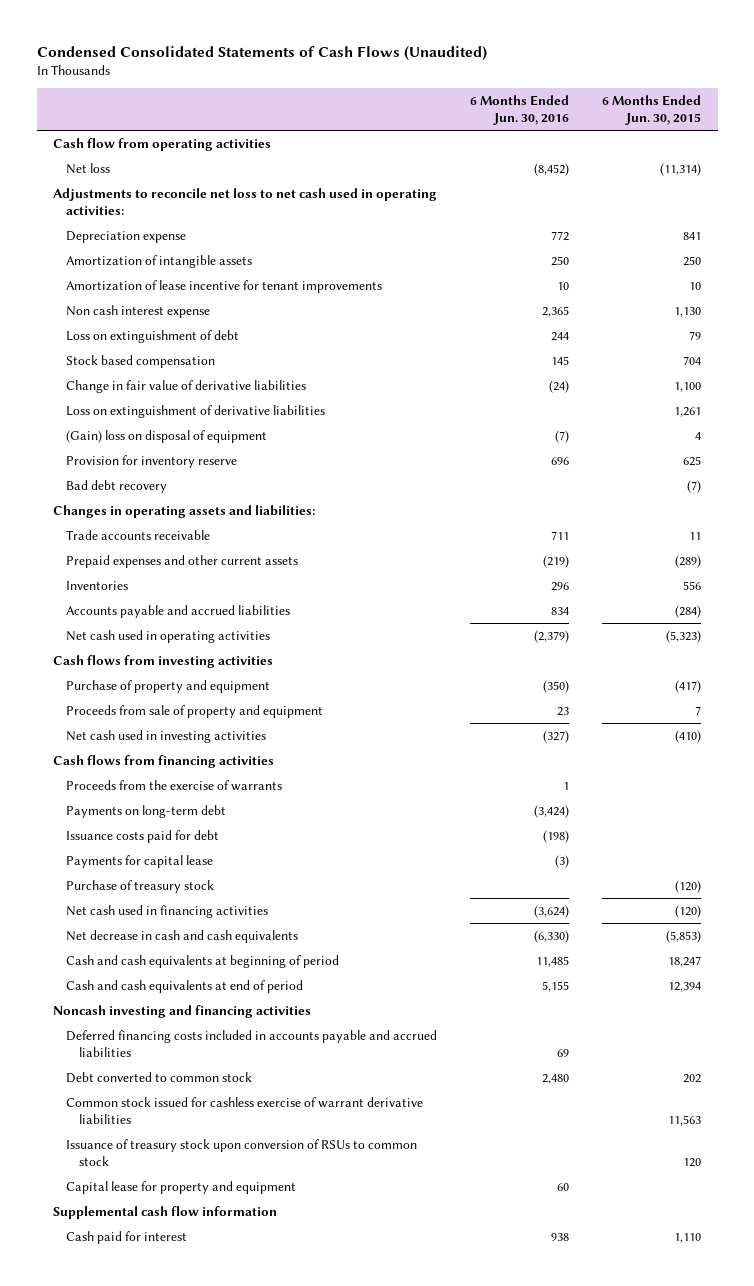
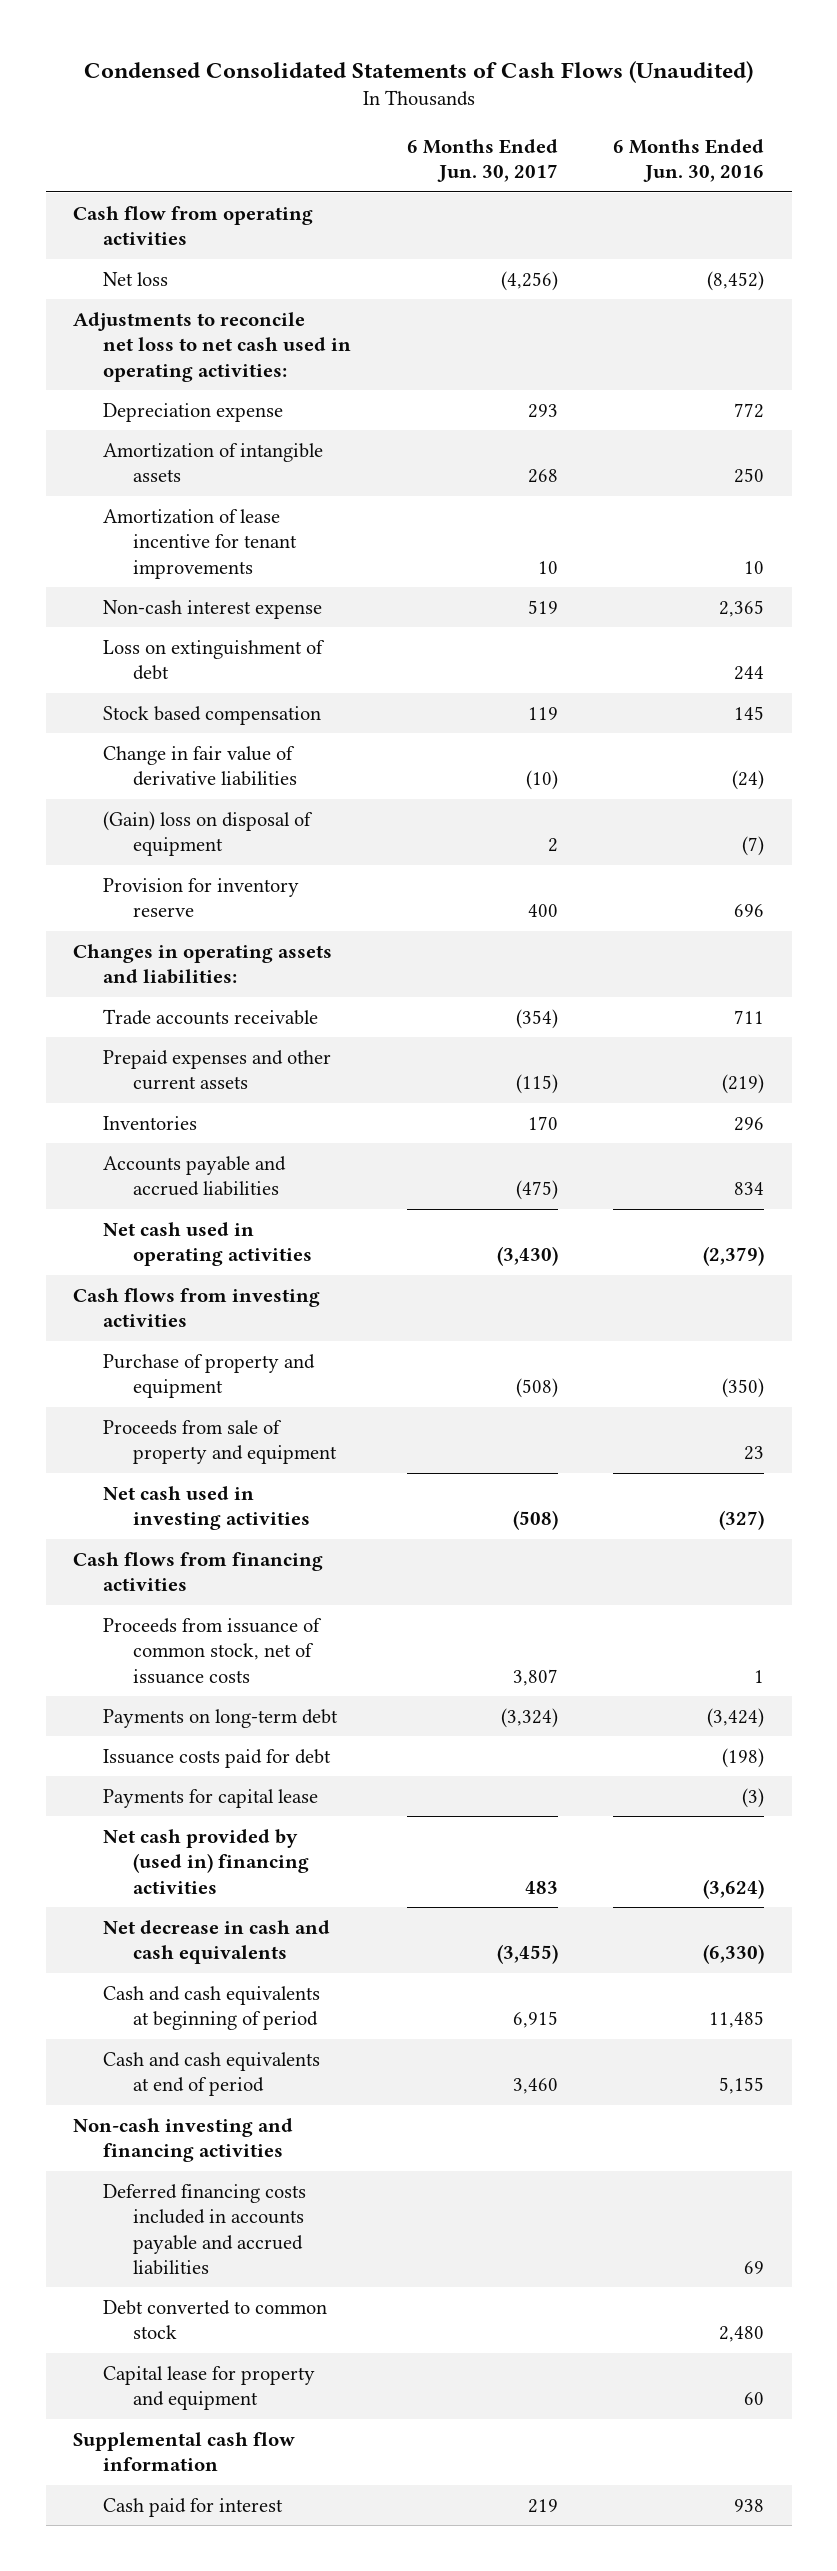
[602,95,702,126] 6 Months Ended Jun. 30, 2015 -> none
none -> [406,138,558,183] 6 Months Ended Jun. 30, 2017
[66,304,211,318] Non cash interest expense -> [103,599,323,619] Non-cash interest expense
[66,404,326,418] Loss on extinguishment of derivative liabilities -> none
[66,479,168,493] Bad debt recovery -> none
[66,779,283,791] Proceeds from the exercise of warrants -> none
none -> [103,1617,323,1684] Proceeds from issuance of common stock, net of issuance costs
[66,879,215,893] Purchase of treasury stock -> none
[66,904,269,918] Net cash used in financing activities -> [103,1828,310,1894] Net cash provided by (used in) financing activities
[53,1004,312,1018] Noncash investing and financing activities -> [73,2117,294,2163] Non-cash investing and financing activities
[66,1096,424,1124] Common stock issued for cashless exercise of warrant derivative liabilities -> none
[66,1138,418,1166] Issuance of treasury stock upon conversion of RSUs to common stock -> none

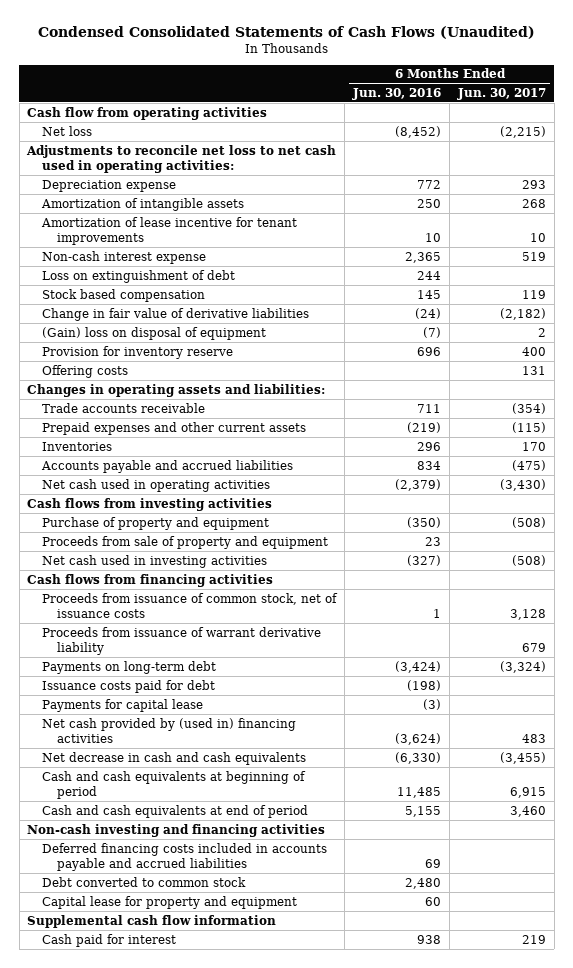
[500,270,558,291] (4,256) -> [499,125,546,138] (2,215)
[525,770,558,791] (10) -> [499,307,546,320] (2,182)
none -> [42,364,129,378] Offering costs
[512,1668,558,1686] 3,807 -> [509,608,546,620] 3,128
none -> [42,626,322,655] Proceeds from issuance of warrant derivative liability

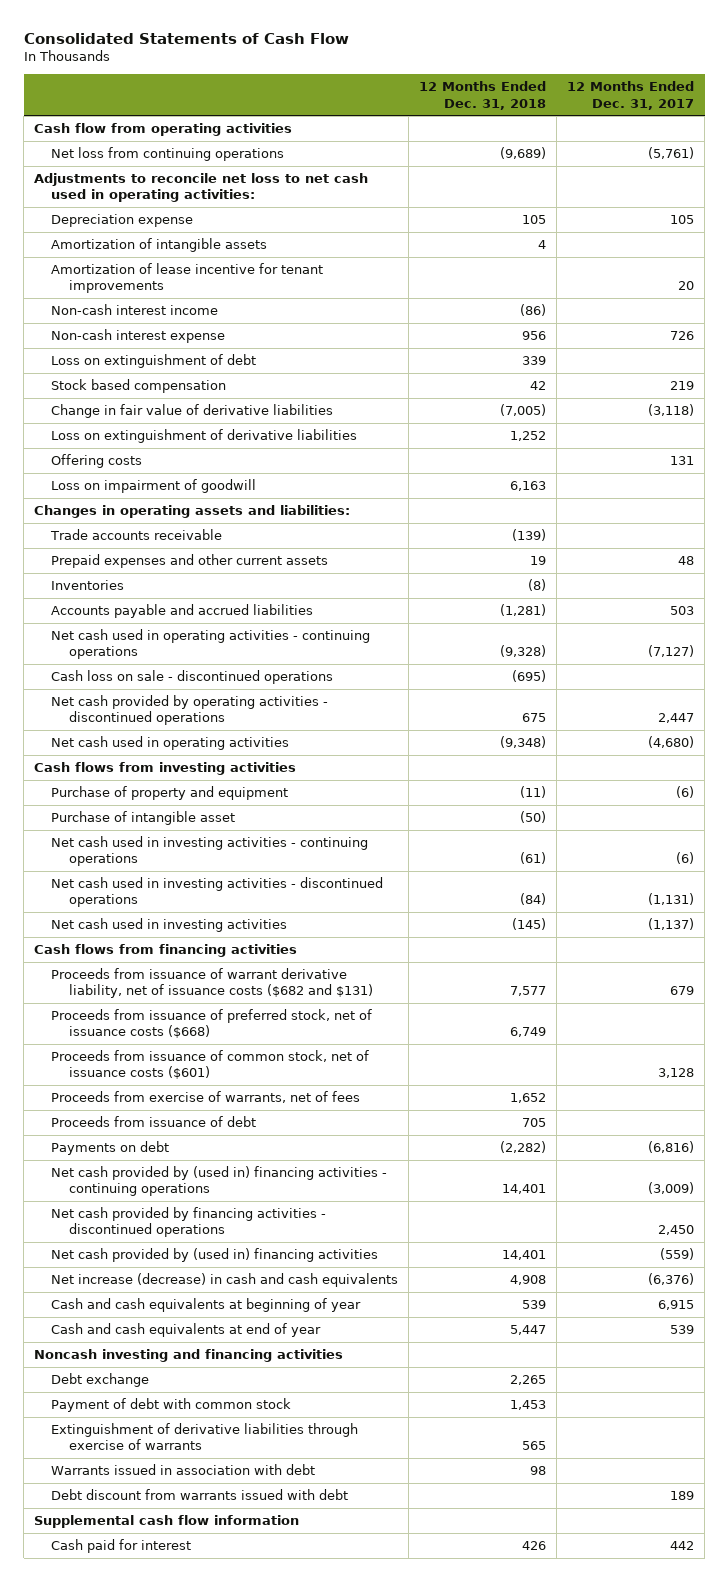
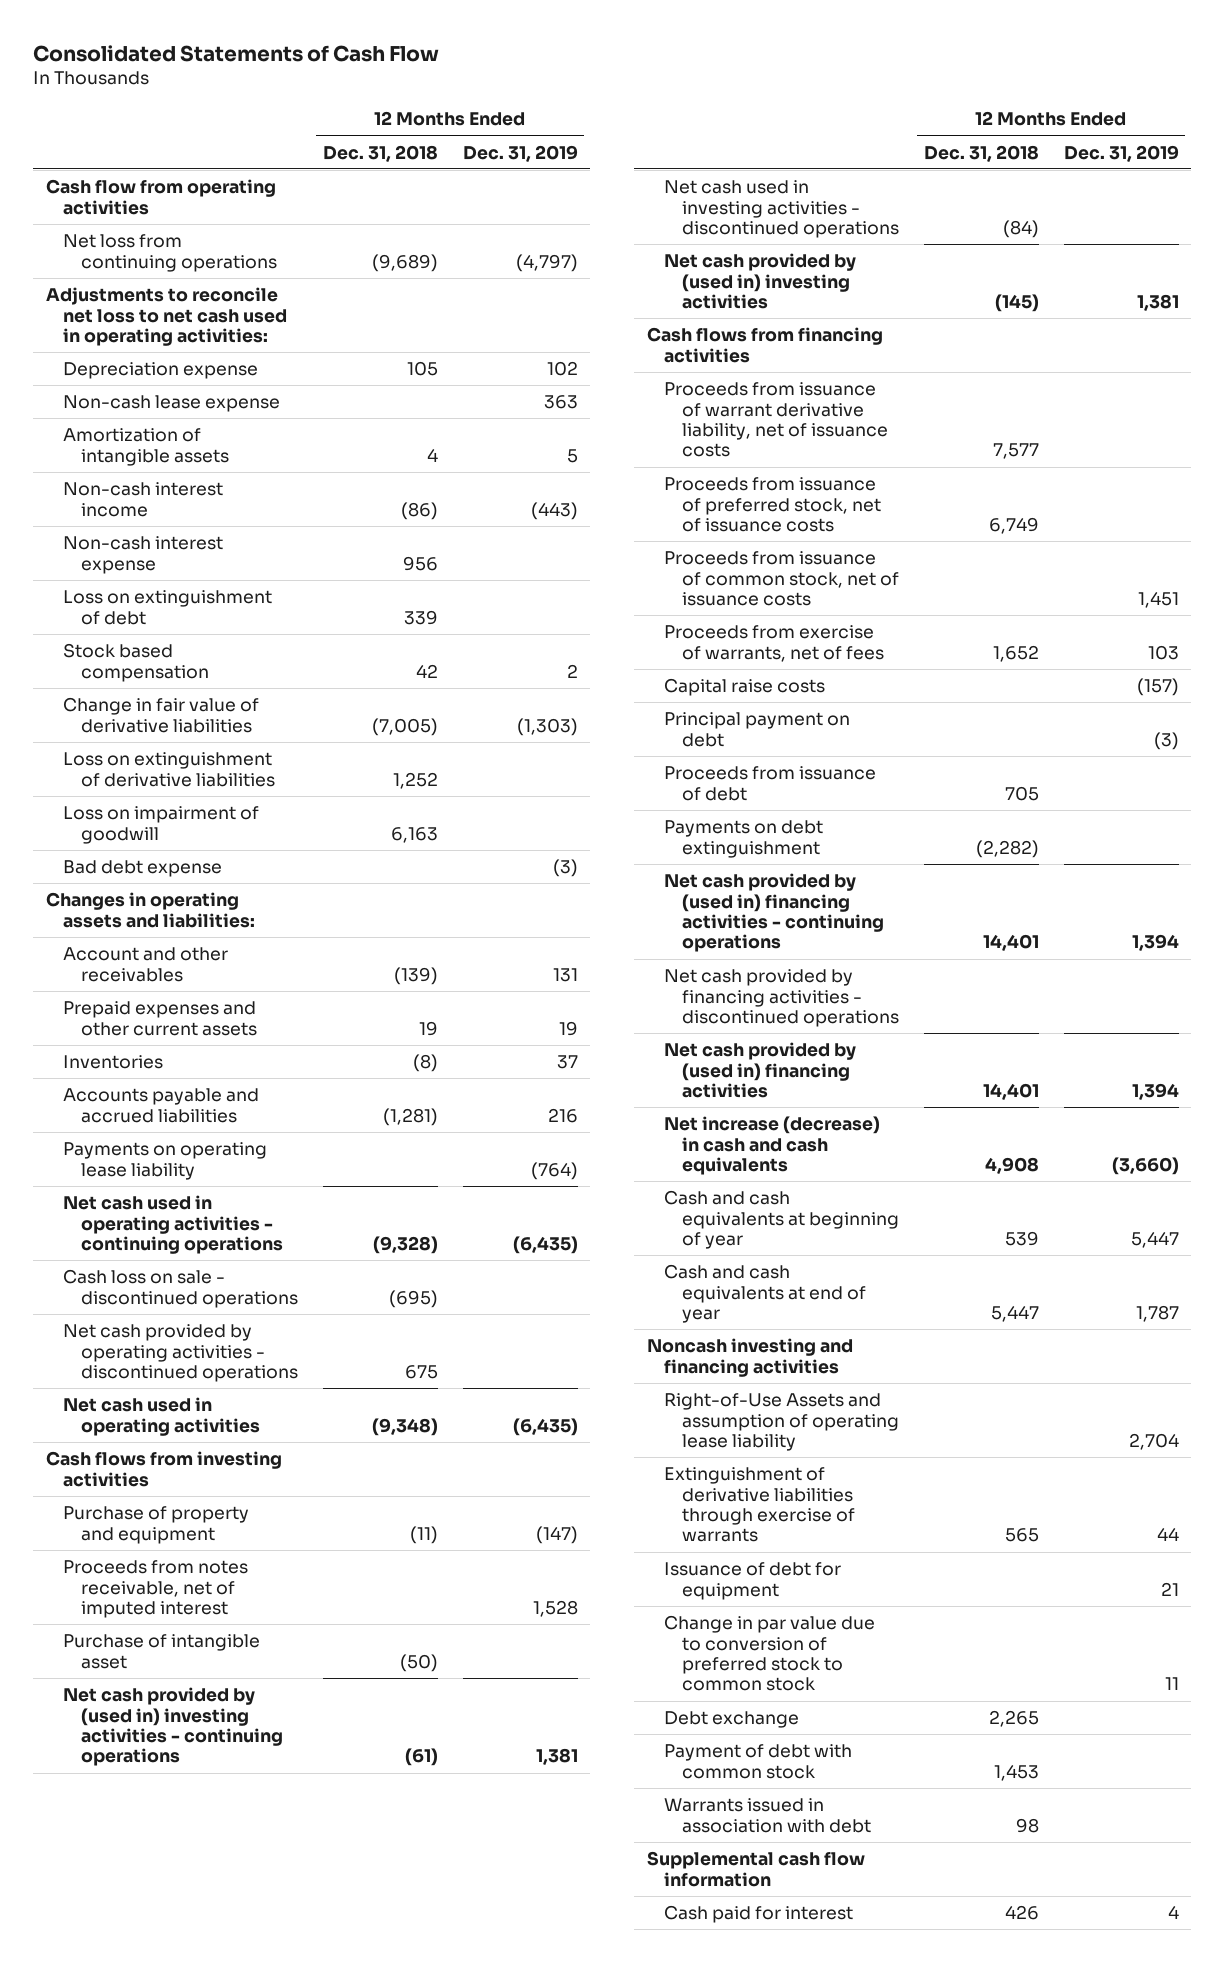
[567,81,695,110] 12 Months Ended Dec. 31, 2017 -> none
none -> [462,144,578,162] Dec. 31, 2019
none -> [63,395,281,413] Non-cash lease expense
[51,263,324,294] Amortization of lease incentive for tenant improvements -> none
[51,454,143,469] Offering costs -> none
none -> [63,860,223,878] Bad debt expense
[50,529,223,541] Trade accounts receivable -> [63,947,229,982] Account and other receivables
none -> [63,1142,268,1180] Payments on operating lease liability
none -> [63,1560,249,1619] Proceeds from notes receivable, net of imputed interest
[51,836,369,867] Net cash used in investing activities - continuing operations -> [63,1687,283,1767] Net cash provided by (used in) investing activities - continuing operations
[51,918,288,933] Net cash used in investing activities -> [664,253,857,310] Net cash provided by (used in) investing activities
[51,968,373,999] Proceeds from issuance of warrant derivative liability, net of issuance costs ($682 and $131) -> [664,382,888,458] Proceeds from issuance of warrant derivative liability, net of issuance costs
[51,1009,373,1039] Proceeds from issuance of preferred stock, net of issuance costs ($668) -> [664,477,881,533] Proceeds from issuance of preferred stock, net of issuance costs
[51,1050,370,1080] Proceeds from issuance of common stock, net of issuance costs ($601) -> [664,551,899,607] Proceeds from issuance of common stock, net of issuance costs
none -> [664,678,826,697] Capital raise costs
none -> [664,712,851,747] Principal payment on debt
[51,1141,170,1156] Payments on debt -> [664,820,824,858] Payments on debt extinguishment
none -> [664,1393,899,1452] Right-of-Use Assets and assumption of operating lease liability
[51,1423,359,1451] Extinguishment of derivative liabilities through exercise of warrants -> [664,1467,855,1543] Extinguishment of derivative liabilities through exercise of warrants
none -> [664,1562,842,1600] Issuance of debt for equipment
none -> [664,1615,876,1692] Change in par value due to conversion of preferred stock to common stock
[51,1489,349,1501] Debt discount from warrants issued with debt -> none

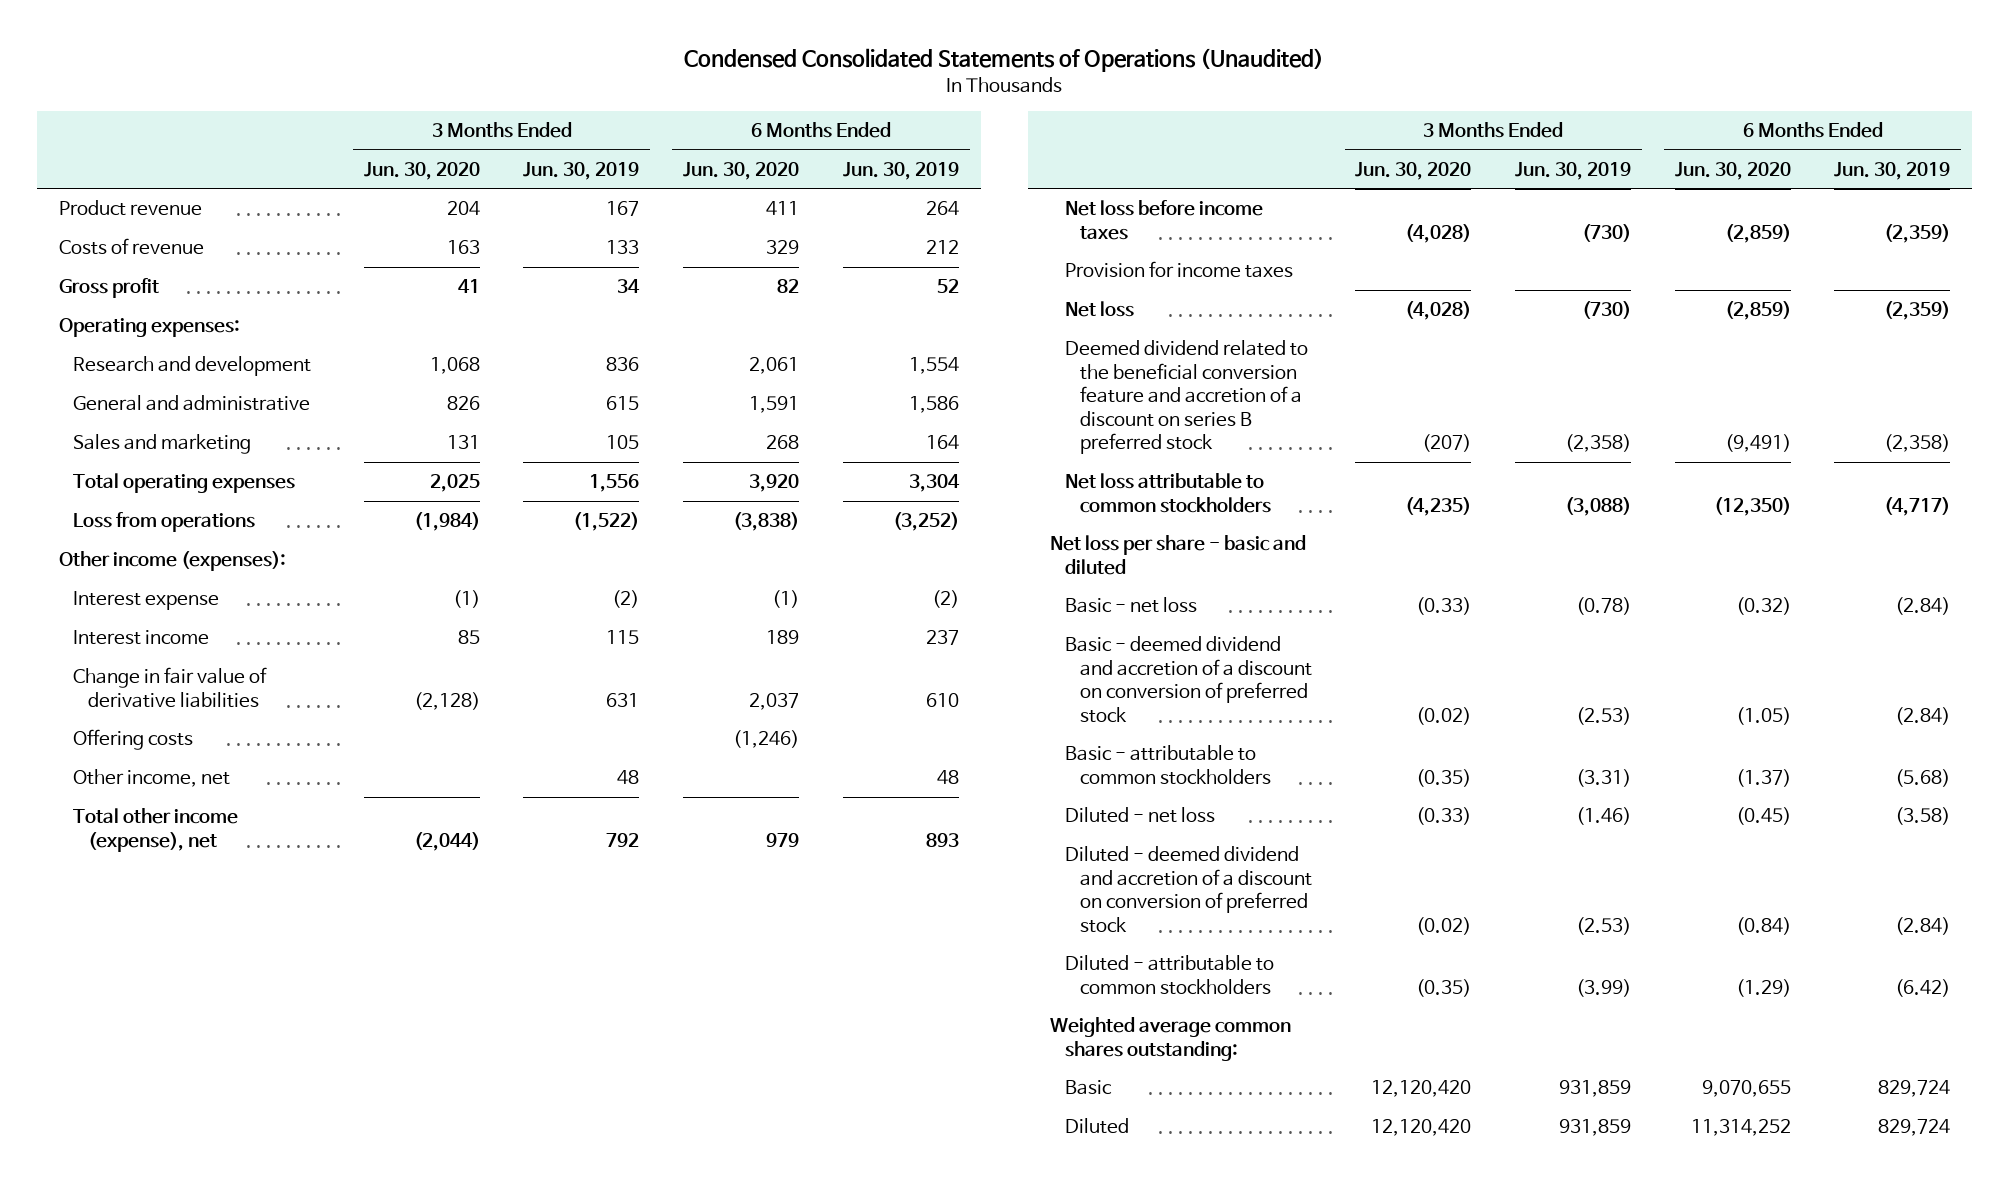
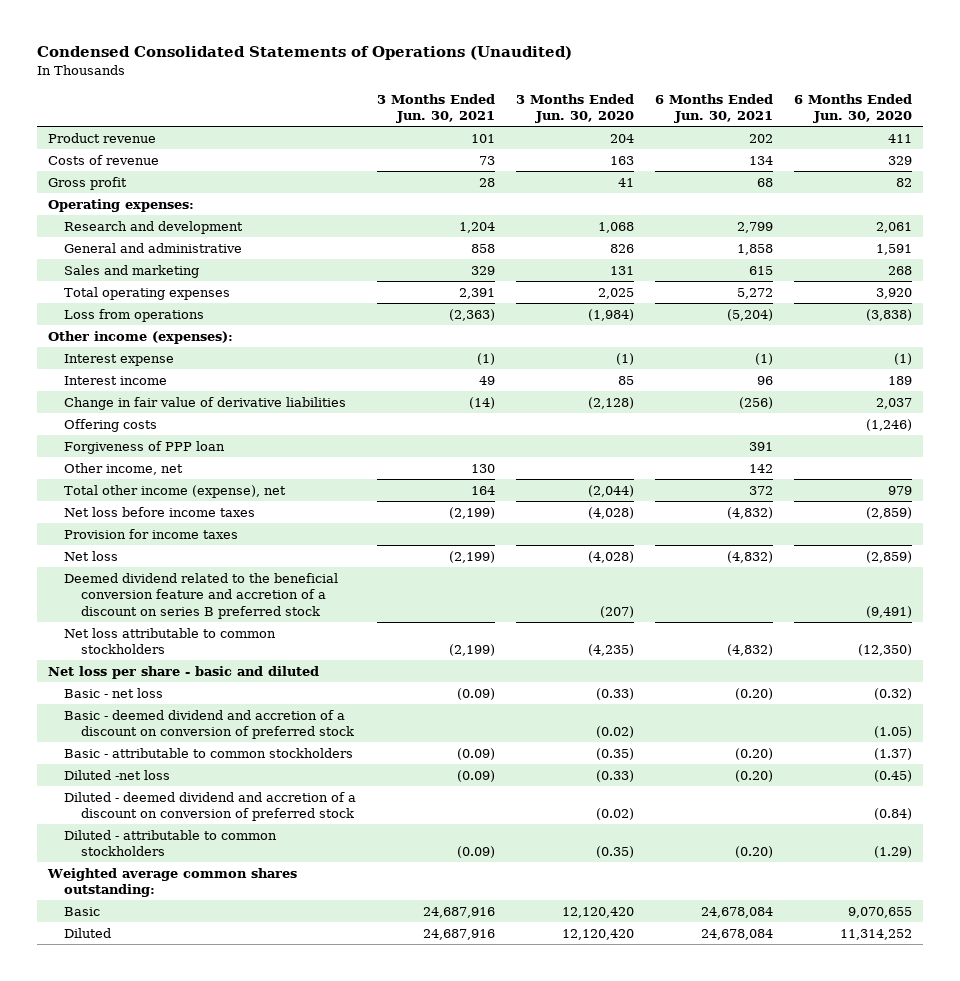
[523,161,640,180] Jun. 30, 2019 -> none
[842,161,959,180] Jun. 30, 2019 -> none
none -> [377,93,496,124] 3 Months Ended Jun. 30, 2021
none -> [655,93,774,124] 6 Months Ended Jun. 30, 2021
none -> [64,440,226,454] Forgiveness of PPP loan
[1065,807,1216,824] Diluted - net loss -> [64,769,171,780] Diluted -net loss

